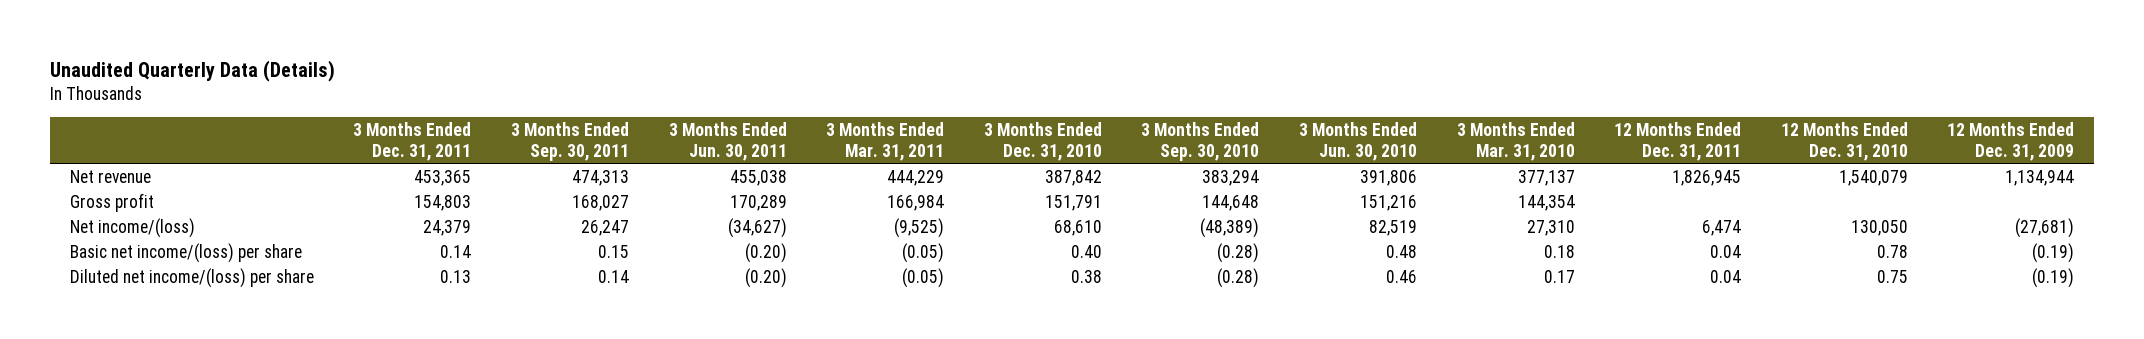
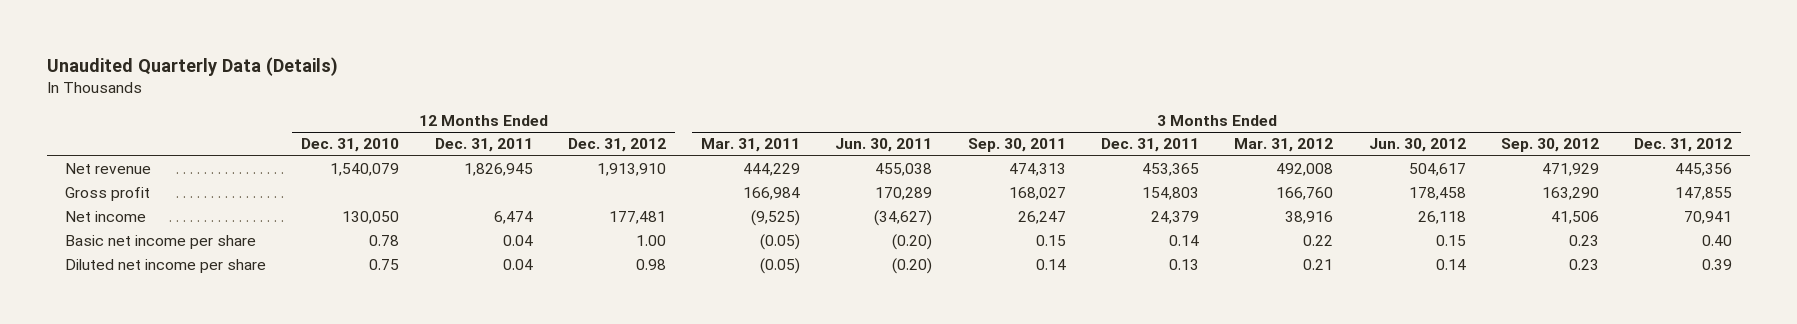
[983,122,1102,161] 3 Months Ended Dec. 31, 2010 -> none
[1141,122,1260,161] 3 Months Ended Sep. 30, 2010 -> none
[1299,122,1418,161] 3 Months Ended Jun. 30, 2010 -> none
[1456,122,1575,161] 3 Months Ended Mar. 31, 2010 -> none
[1947,122,2075,161] 12 Months Ended Dec. 31, 2009 -> none
none -> [567,138,666,153] Dec. 31, 2012
none -> [1234,138,1334,153] Mar. 31, 2012
none -> [1368,138,1466,153] Jun. 30, 2012
none -> [1500,138,1599,153] Sep. 30, 2012
none -> [1634,138,1733,153] Dec. 31, 2012
[69,217,195,238] Net income/(loss) -> [64,211,146,223] Net income
[69,242,302,263] Basic net income/(loss) per share -> [64,235,256,250] Basic net income per share
[69,267,314,288] Diluted net income/(loss) per share -> [64,259,266,274] Diluted net income per share

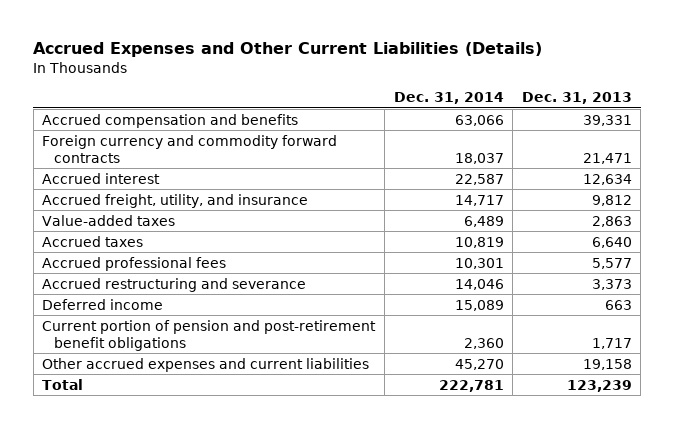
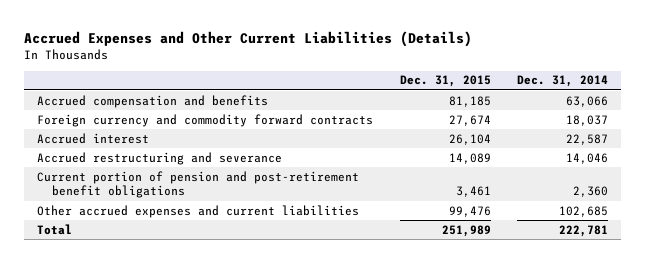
[521,92,632,105] Dec. 31, 2013 -> none
none -> [399,75,491,88] Dec. 31, 2015
[42,193,309,208] Accrued freight, utility, and insurance -> none
[42,214,176,226] Value-added taxes -> none
[42,235,144,247] Accrued taxes -> none
[42,256,227,271] Accrued professional fees -> none
[42,298,164,310] Deferred income -> none
[454,358,504,370] 45,270 -> [558,205,608,217] 102,685

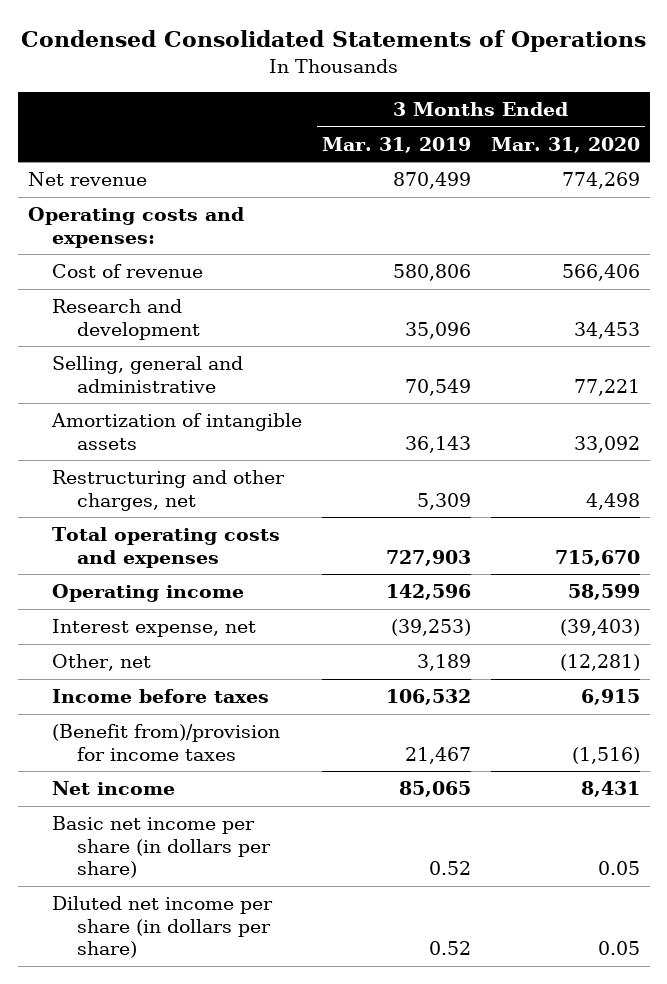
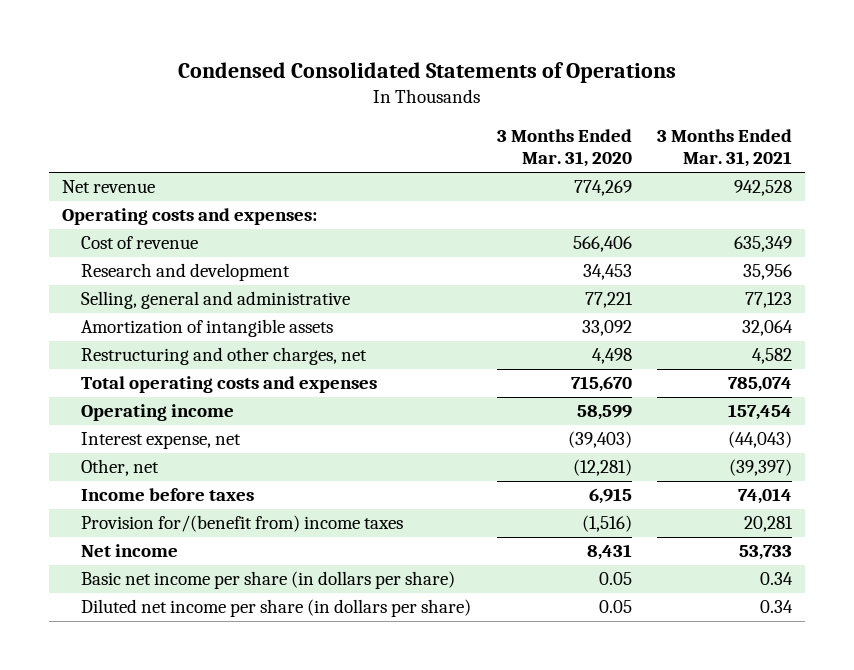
[321,136,471,153] Mar. 31, 2019 -> none
none -> [657,128,793,168] 3 Months Ended Mar. 31, 2021
[52,724,281,761] (Benefit from)/provision for income taxes -> [80,515,403,533] Provision for/(benefit from) income taxes

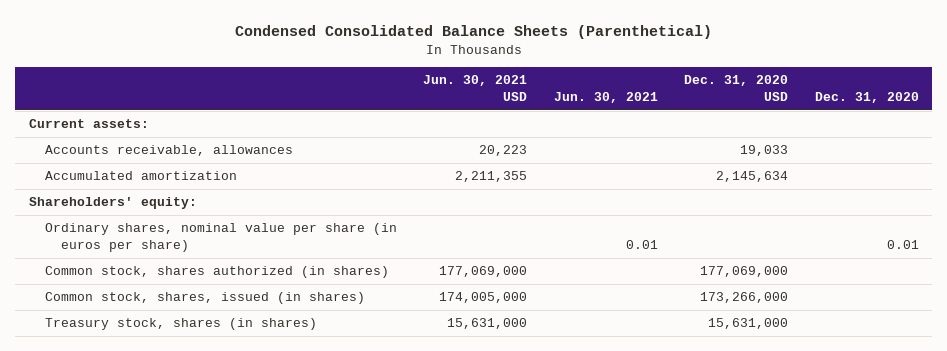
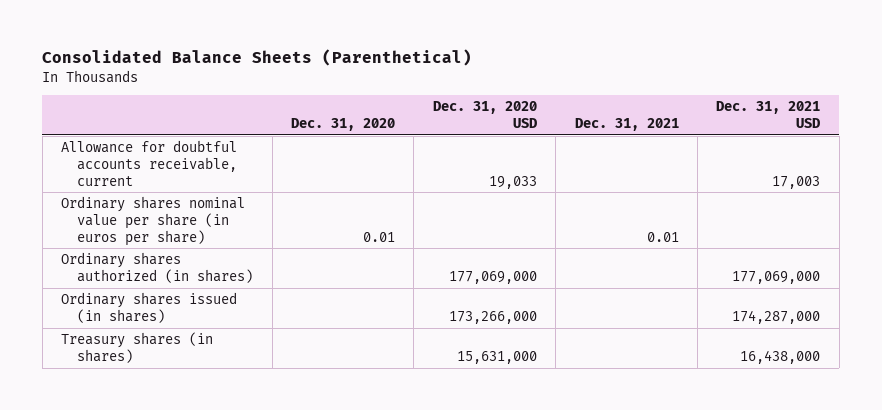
[234,24,712,39] Condensed Consolidated Balance Sheets (Parenthetical) -> [42,49,473,67] Consolidated Balance Sheets (Parenthetical)
[423,75,528,102] Jun. 30, 2021 USD -> none
[553,92,658,104] Jun. 30, 2021 -> none
none -> [574,118,679,132] Dec. 31, 2021
none -> [716,101,821,129] Dec. 31, 2021 USD
[28,119,149,129] Current assets: -> none
[44,171,237,181] Accumulated amortization -> none
[28,197,197,210] Shareholders' equity: -> none
[44,145,293,157] Accounts receivable, allowances -> [61,140,238,186] Allowance for doubtful accounts receivable, current
[44,223,397,253] Ordinary shares, nominal value per share (in euros per share) -> [61,196,246,246] Ordinary shares nominal value per share (in euros per share)
[44,266,389,279] Common stock, shares authorized (in shares) -> [61,252,254,283] Ordinary shares authorized (in shares)
[44,292,365,305] Common stock, shares, issued (in shares) -> [61,292,238,323] Ordinary shares issued (in shares)
[44,318,317,331] Treasury stock, shares (in shares) -> [61,332,214,363] Treasury shares (in shares)

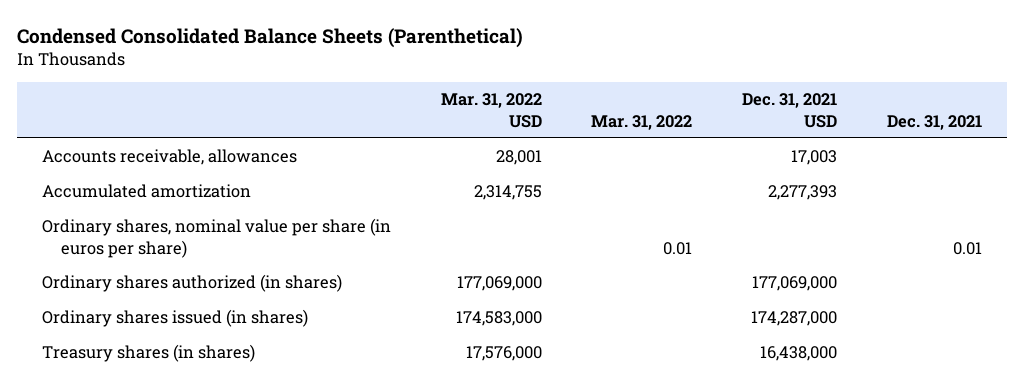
[42,49,473,67] Consolidated Balance Sheets (Parenthetical) -> [16,27,523,48] Condensed Consolidated Balance Sheets (Parenthetical)
[291,118,396,132] Dec. 31, 2020 -> none
[432,101,537,129] Dec. 31, 2020 USD -> none
none -> [440,93,542,128] Mar. 31, 2022 USD
none -> [591,114,693,130] Mar. 31, 2022
[61,140,238,186] Allowance for doubtful accounts receivable, current -> [41,149,297,166] Accounts receivable, allowances
none -> [41,184,251,199] Accumulated amortization
[61,196,246,246] Ordinary shares nominal value per share (in euros per share) -> [41,218,391,258] Ordinary shares, nominal value per share (in euros per share)

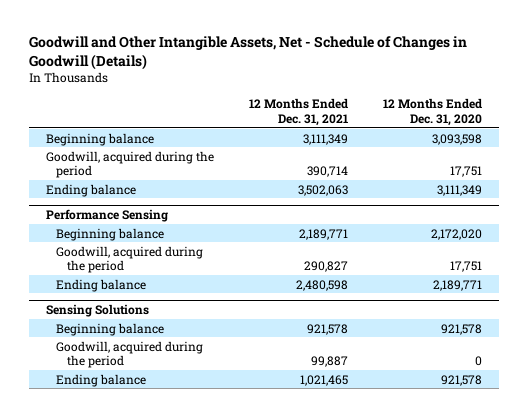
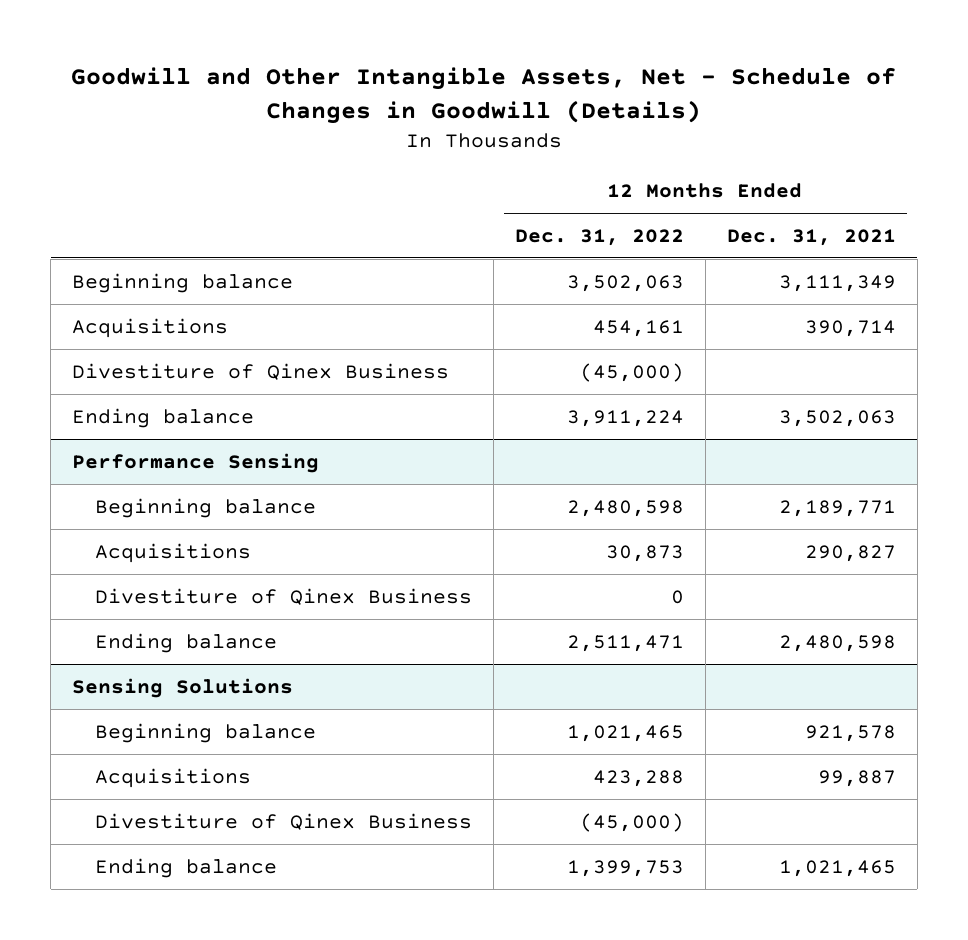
[382,98,482,126] 12 Months Ended Dec. 31, 2020 -> none
none -> [514,228,684,246] Dec. 31, 2022
[45,150,214,179] Goodwill, acquired during the period -> [72,317,229,338] Acquisitions
none -> [72,362,450,380] Divestiture of Qinex Business
[56,245,204,274] Goodwill, acquired during the period -> [95,542,252,563] Acquisitions
none -> [95,587,473,605] Divestiture of Qinex Business
[56,340,204,369] Goodwill, acquired during the period -> [95,767,252,788] Acquisitions
none -> [95,812,473,830] Divestiture of Qinex Business

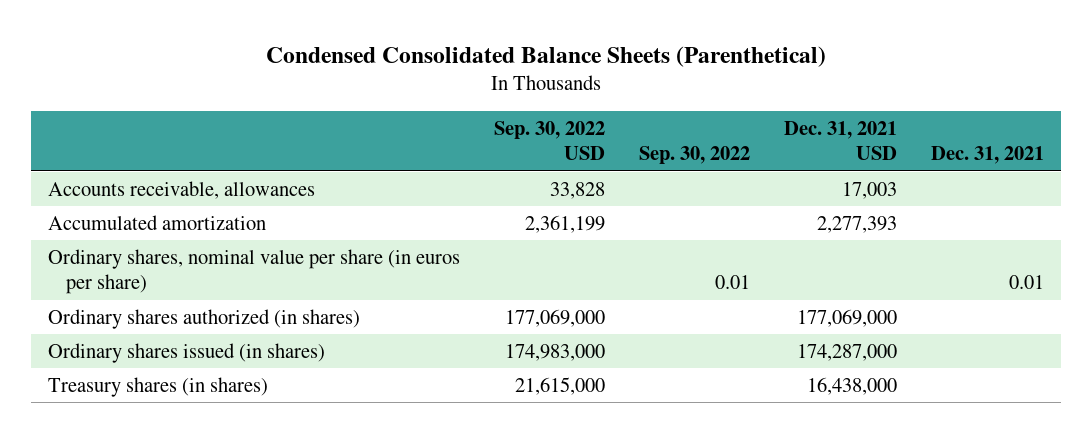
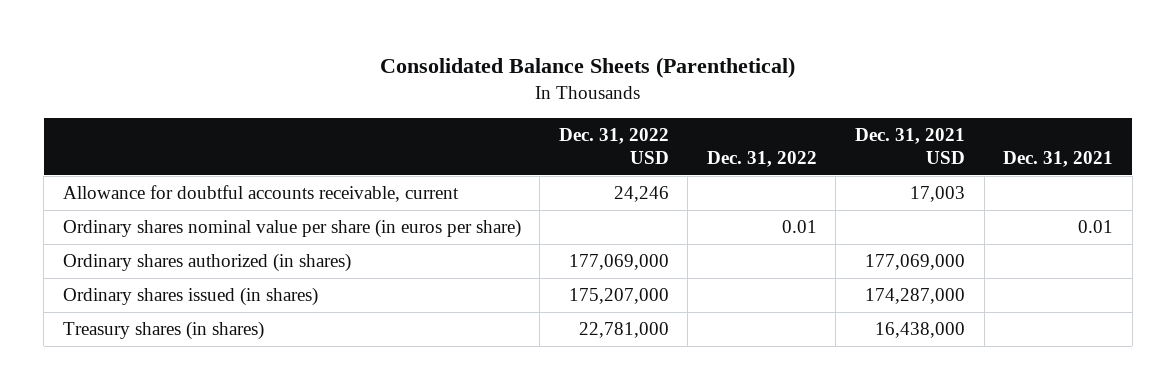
[265,45,826,67] Condensed Consolidated Balance Sheets (Parenthetical) -> [379,56,795,78] Consolidated Balance Sheets (Parenthetical)
[493,120,605,161] Sep. 30, 2022 USD -> none
[638,146,750,165] Sep. 30, 2022 -> none
none -> [558,127,669,164] Dec. 31, 2022 USD
none -> [706,150,817,167] Dec. 31, 2022
[47,214,266,230] Accumulated amortization -> none
[47,180,315,199] Accounts receivable, allowances -> [62,185,459,203] Allowance for doubtful accounts receivable, current
[47,248,460,295] Ordinary shares, nominal value per share (in euros per share) -> [62,219,521,239] Ordinary shares nominal value per share (in euros per share)

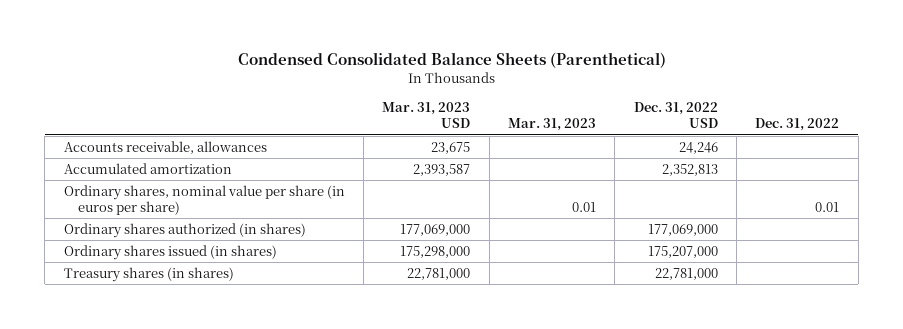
[379,56,795,78] Consolidated Balance Sheets (Parenthetical) -> [237,52,666,69] Condensed Consolidated Balance Sheets (Parenthetical)
[855,127,966,164] Dec. 31, 2021 USD -> none
[1003,150,1114,167] Dec. 31, 2021 -> none
none -> [382,102,471,129] Mar. 31, 2023 USD
none -> [508,118,597,132] Mar. 31, 2023
[62,185,459,203] Allowance for doubtful accounts receivable, current -> [63,140,267,154] Accounts receivable, allowances
none -> [63,162,232,174] Accumulated amortization
[62,219,521,239] Ordinary shares nominal value per share (in euros per share) -> [63,184,345,216] Ordinary shares, nominal value per share (in euros per share)

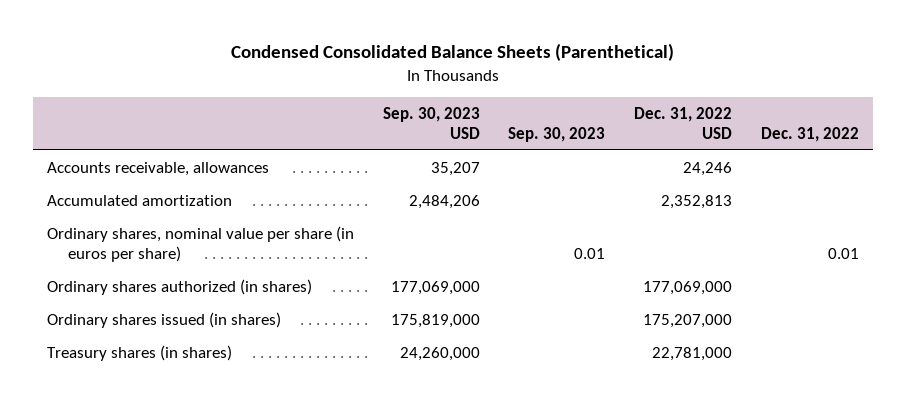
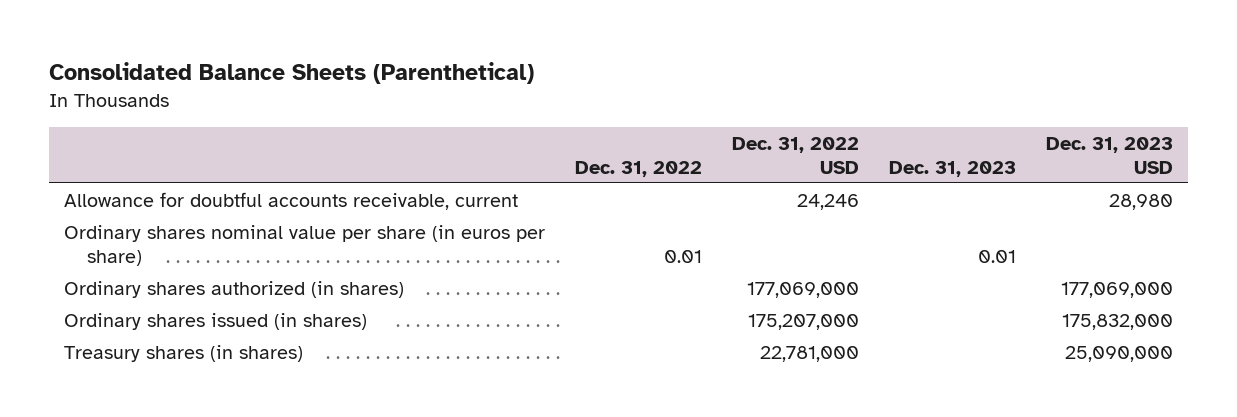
[230,43,674,62] Condensed Consolidated Balance Sheets (Parenthetical) -> [49,62,535,85] Consolidated Balance Sheets (Parenthetical)
[382,107,480,139] Sep. 30, 2023 USD -> none
[508,126,606,142] Sep. 30, 2023 -> none
none -> [888,160,1016,177] Dec. 31, 2023
none -> [1045,136,1173,174] Dec. 31, 2023 USD
[46,194,232,206] Accumulated amortization -> none
[46,161,269,176] Accounts receivable, allowances -> [64,191,519,210] Allowance for doubtful accounts receivable, current
[46,225,354,262] Ordinary shares, nominal value per share (in euros per share) -> [64,224,546,266] Ordinary shares nominal value per share (in euros per share)

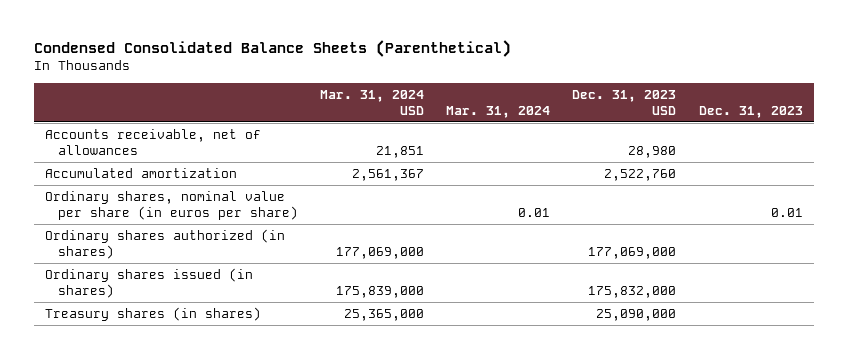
[49,62,535,85] Consolidated Balance Sheets (Parenthetical) -> [33,40,511,58] Condensed Consolidated Balance Sheets (Parenthetical)
[575,160,703,177] Dec. 31, 2022 -> none
[731,136,859,174] Dec. 31, 2022 USD -> none
none -> [319,89,424,115] Mar. 31, 2024 USD
none -> [446,105,551,118] Mar. 31, 2024
[64,191,519,210] Allowance for doubtful accounts receivable, current -> [44,128,261,156] Accounts receivable, net of allowances
none -> [44,167,237,178] Accumulated amortization
[64,224,546,266] Ordinary shares nominal value per share (in euros per share) -> [44,190,298,221] Ordinary shares, nominal value per share (in euros per share)

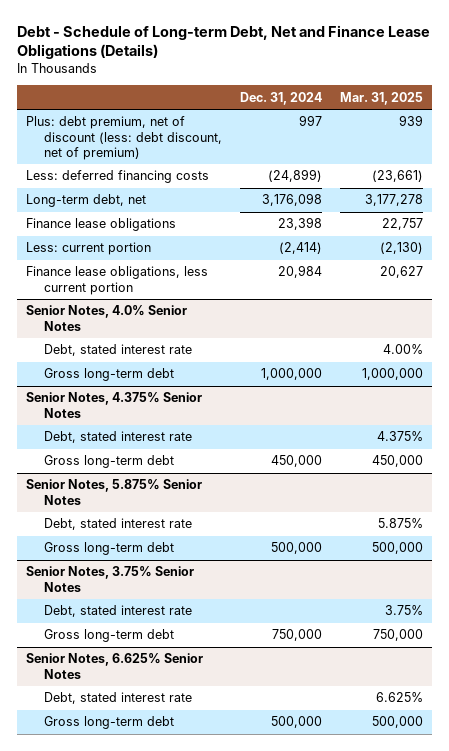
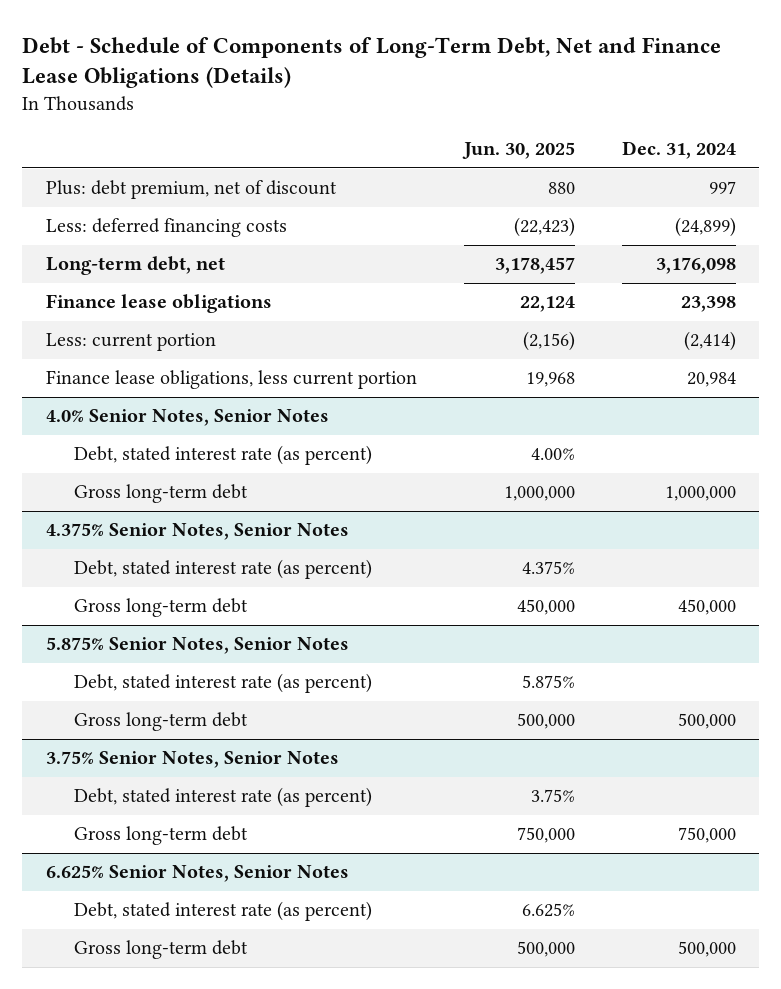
[17,24,431,60] Debt - Schedule of Long-term Debt, Net and Finance Lease Obligations (Details) -> [21,36,721,89] Debt - Schedule of Components of Long-Term Debt, Net and Finance Lease Obligations (Details)
[339,91,423,105] Mar. 31, 2025 -> none
none -> [461,142,575,160] Jun. 30, 2025
[26,116,222,161] Plus: debt premium, net of discount (less: debt discount, net of premium) -> [45,180,337,200] Plus: debt premium, net of discount
[26,305,188,331] Senior Notes, 4.0% Senior Notes -> [45,409,329,427] 4.0% Senior Notes, Senior Notes
[43,344,192,357] Debt, stated interest rate -> [74,445,373,466] Debt, stated interest rate (as percent)
[26,392,203,418] Senior Notes, 4.375% Senior Notes -> [45,523,349,541] 4.375% Senior Notes, Senior Notes
[43,431,192,444] Debt, stated interest rate -> [74,559,373,580] Debt, stated interest rate (as percent)
[26,479,203,505] Senior Notes, 5.875% Senior Notes -> [45,637,349,655] 5.875% Senior Notes, Senior Notes
[43,518,192,531] Debt, stated interest rate -> [74,673,373,694] Debt, stated interest rate (as percent)
[26,566,195,592] Senior Notes, 3.75% Senior Notes -> [45,751,339,769] 3.75% Senior Notes, Senior Notes
[43,605,192,618] Debt, stated interest rate -> [74,787,373,808] Debt, stated interest rate (as percent)
[26,653,204,679] Senior Notes, 6.625% Senior Notes -> [45,865,349,883] 6.625% Senior Notes, Senior Notes
[43,692,192,705] Debt, stated interest rate -> [74,901,373,922] Debt, stated interest rate (as percent)

